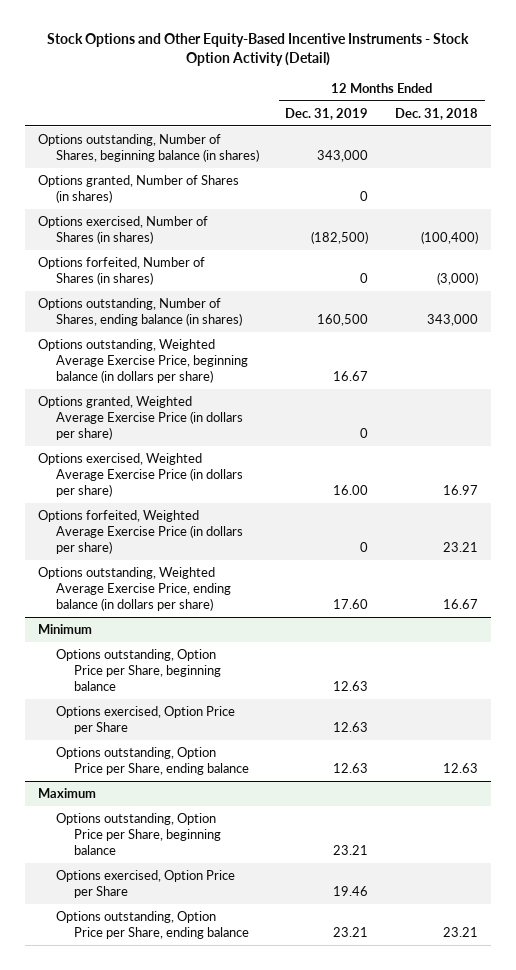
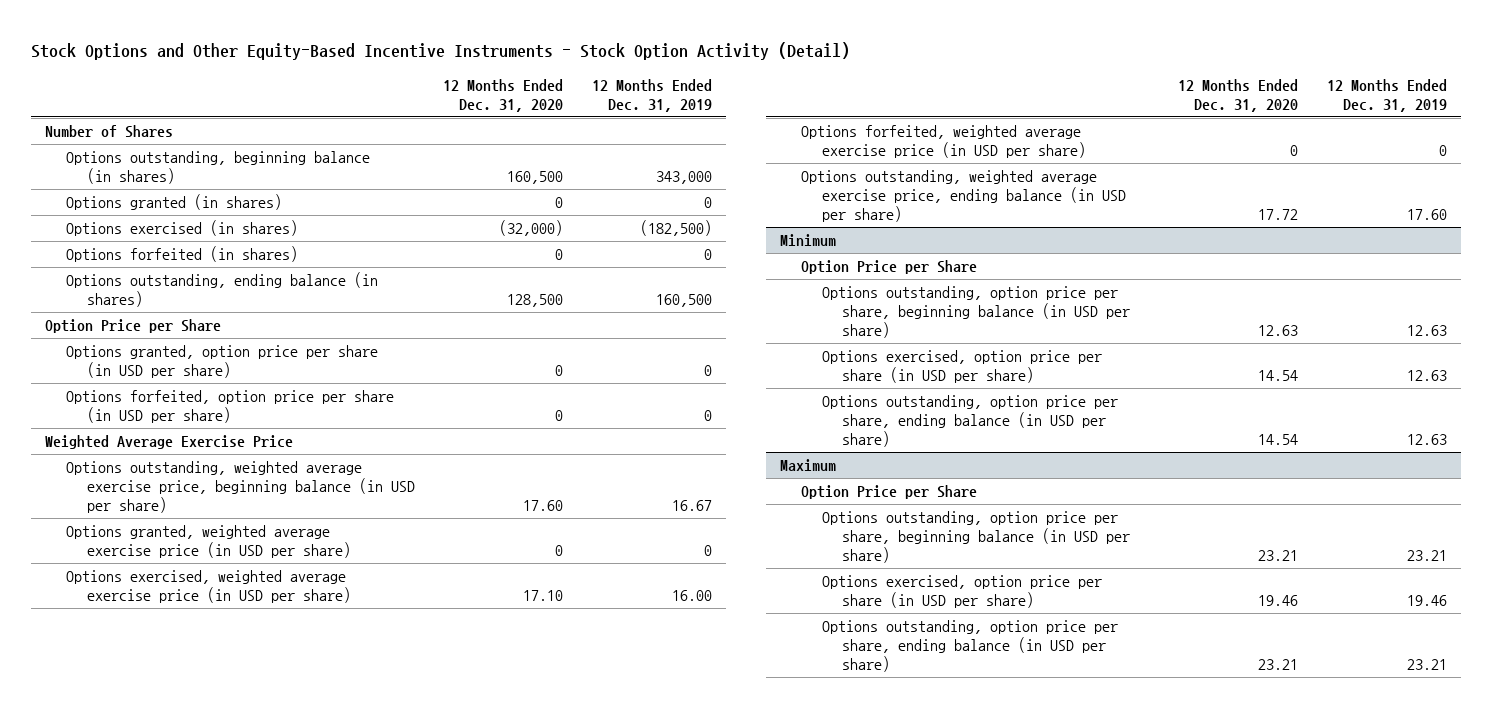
[394,107,478,120] Dec. 31, 2018 -> none
none -> [443,78,564,112] 12 Months Ended Dec. 31, 2020
none -> [45,124,174,138] Number of Shares
[38,134,259,162] Options outstanding, Number of Shares, beginning balance (in shares) -> [66,150,371,185] Options outstanding, beginning balance (in shares)
[38,175,240,203] Options granted, Number of Shares (in shares) -> [66,193,283,210] Options granted (in shares)
[38,216,209,244] Options exercised, Number of Shares (in shares) -> [66,219,299,236] Options exercised (in shares)
[38,257,206,285] Options forfeited, Number of Shares (in shares) -> [66,245,299,262] Options forfeited (in shares)
[38,298,242,326] Options outstanding, Number of Shares, ending balance (in shares) -> [66,271,379,308] Options outstanding, ending balance (in shares)
none -> [45,318,222,333] Option Price per Share
none -> [66,344,379,379] Options granted, option price per share (in USD per share)
none -> [66,389,395,424] Options forfeited, option price per share (in USD per share)
none -> [45,434,294,449] Weighted Average Exercise Price
[38,339,248,383] Options outstanding, Weighted Average Exercise Price, beginning balance (in dollars per share) -> [66,460,415,514] Options outstanding, weighted average exercise price, beginning balance (in USD per share)
[38,396,243,440] Options granted, Weighted Average Exercise Price (in dollars per share) -> [66,524,351,559] Options granted, weighted average exercise price (in USD per share)
[38,453,243,497] Options exercised, Weighted Average Exercise Price (in dollars per share) -> [66,569,351,604] Options exercised, weighted average exercise price (in USD per share)
[38,510,243,554] Options forfeited, Weighted Average Exercise Price (in dollars per share) -> [800,124,1086,159] Options forfeited, weighted average exercise price (in USD per share)
[38,567,231,611] Options outstanding, Weighted Average Exercise Price, ending balance (in dollars per share) -> [800,169,1126,223] Options outstanding, weighted average exercise price, ending balance (in USD per share)
none -> [800,259,977,274] Option Price per Share
[55,649,221,691] Options outstanding, Option Price per Share, beginning balance -> [821,285,1131,339] Options outstanding, option price per share, beginning balance (in USD per share)
[55,706,235,734] Options exercised, Option Price per Share -> [821,349,1102,384] Options exercised, option price per share (in USD per share)
[55,747,249,775] Options outstanding, Option Price per Share, ending balance -> [821,394,1118,448] Options outstanding, option price per share, ending balance (in USD per share)
none -> [800,484,977,499] Option Price per Share
[55,813,221,855] Options outstanding, Option Price per Share, beginning balance -> [821,510,1131,564] Options outstanding, option price per share, beginning balance (in USD per share)
[55,870,235,898] Options exercised, Option Price per Share -> [821,574,1102,609] Options exercised, option price per share (in USD per share)
[55,911,249,939] Options outstanding, Option Price per Share, ending balance -> [821,619,1118,673] Options outstanding, option price per share, ending balance (in USD per share)

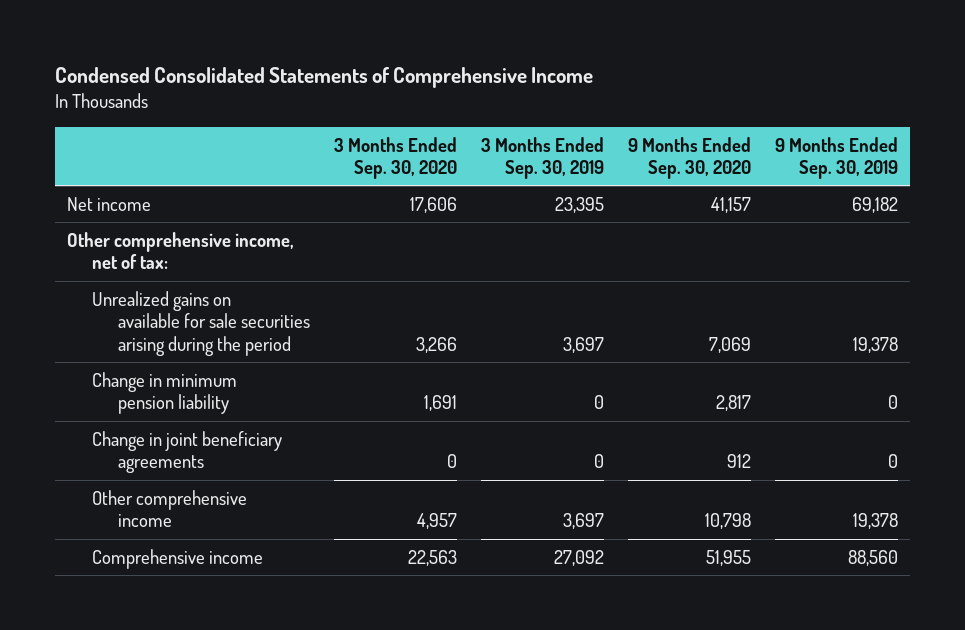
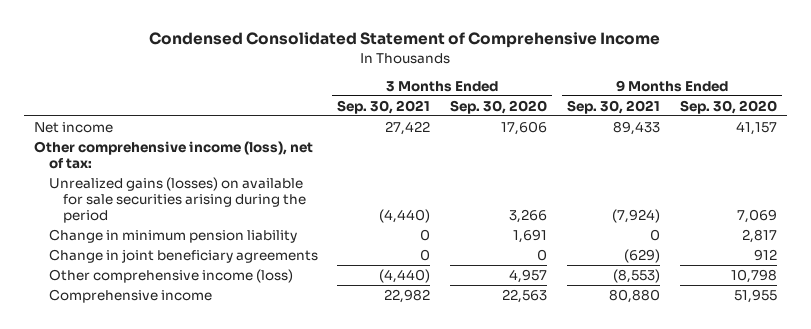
[54,67,593,89] Condensed Consolidated Statements of Comprehensive Income -> [149,32,661,49] Condensed Consolidated Statement of Comprehensive Income
[480,136,604,179] 3 Months Ended Sep. 30, 2019 -> none
[774,136,898,179] 9 Months Ended Sep. 30, 2019 -> none
none -> [337,99,431,114] Sep. 30, 2021
none -> [567,99,661,114] Sep. 30, 2021
[66,231,294,270] Other comprehensive income, net of tax: -> [33,140,313,169] Other comprehensive income (loss), net of tax:
[92,290,311,356] Unrealized gains on available for sale securities arising during the period -> [48,176,307,223] Unrealized gains (losses) on available for sale securities arising during the period
[92,489,248,528] Other comprehensive income -> [48,268,293,283] Other comprehensive income (loss)

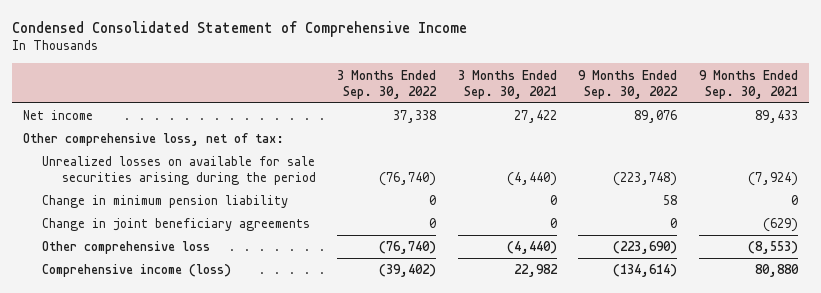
[450,99,548,114] Sep. 30, 2020 -> none
[680,99,778,114] Sep. 30, 2020 -> none
none -> [337,69,438,99] 3 Months Ended Sep. 30, 2022
none -> [578,69,679,99] 9 Months Ended Sep. 30, 2022
[33,140,313,169] Other comprehensive income (loss), net of tax: -> [22,133,284,147] Other comprehensive loss, net of tax:
[48,176,307,223] Unrealized gains (losses) on available for sale securities arising during the period -> [42,156,316,186] Unrealized losses on available for sale securities arising during the period
[48,268,293,283] Other comprehensive income (loss) -> [42,241,211,255] Other comprehensive loss
[48,288,212,303] Comprehensive income -> [42,264,232,278] Comprehensive income (loss)

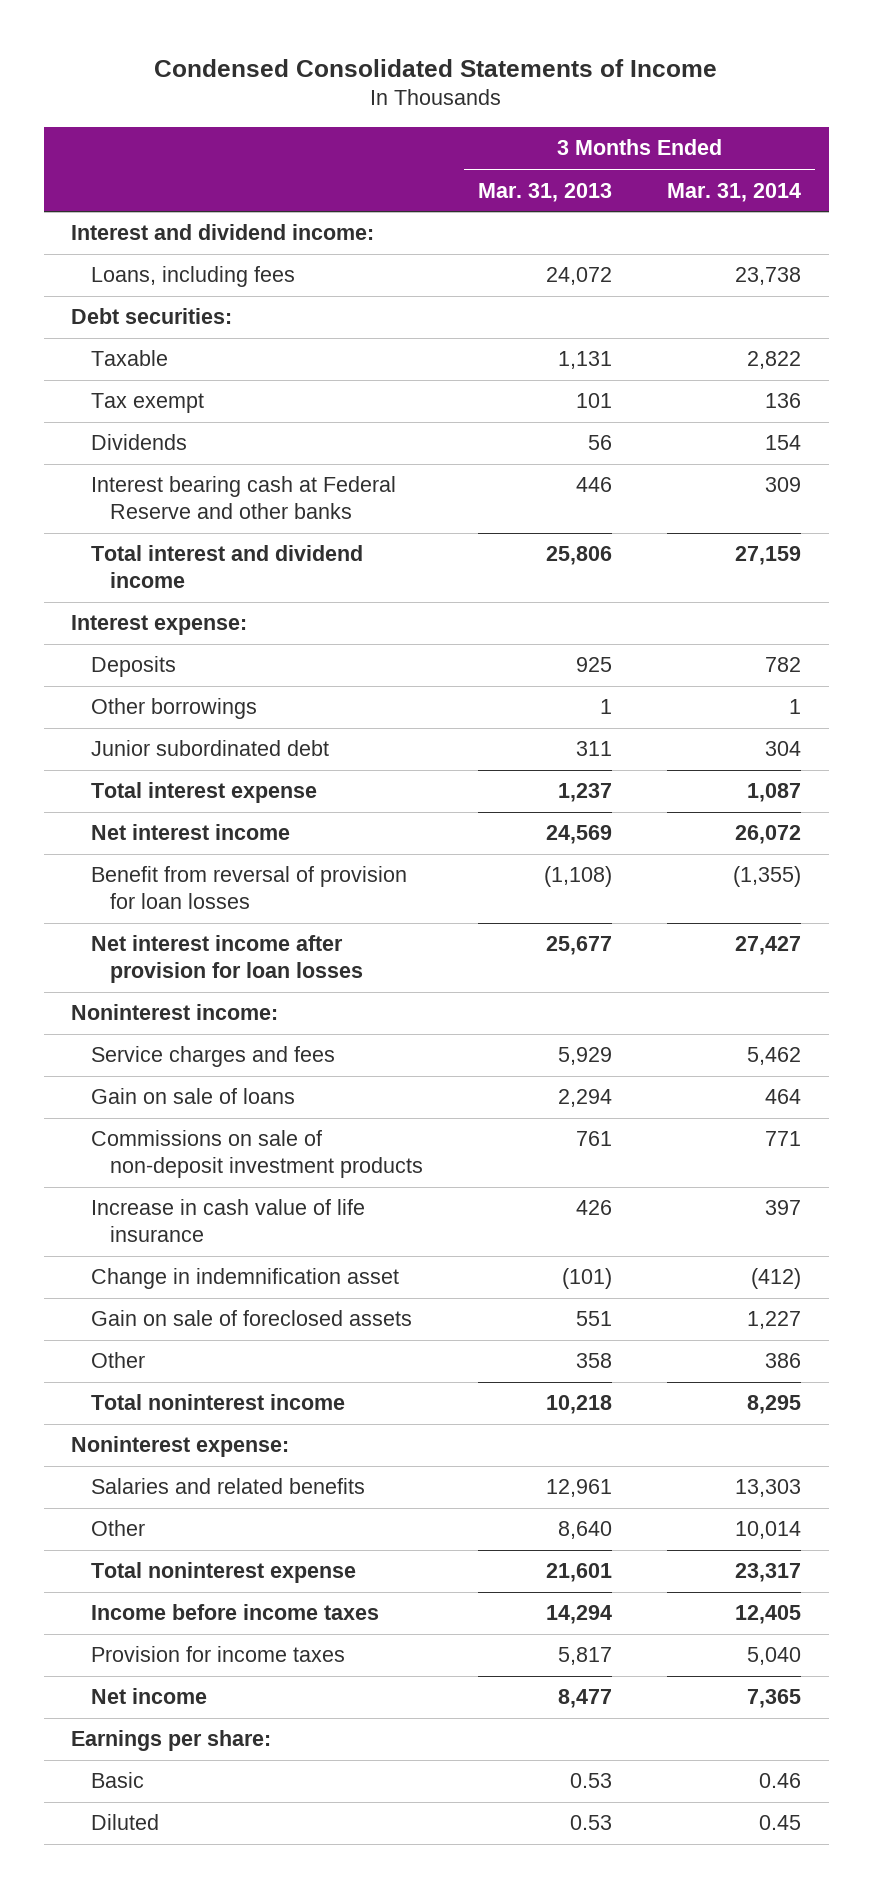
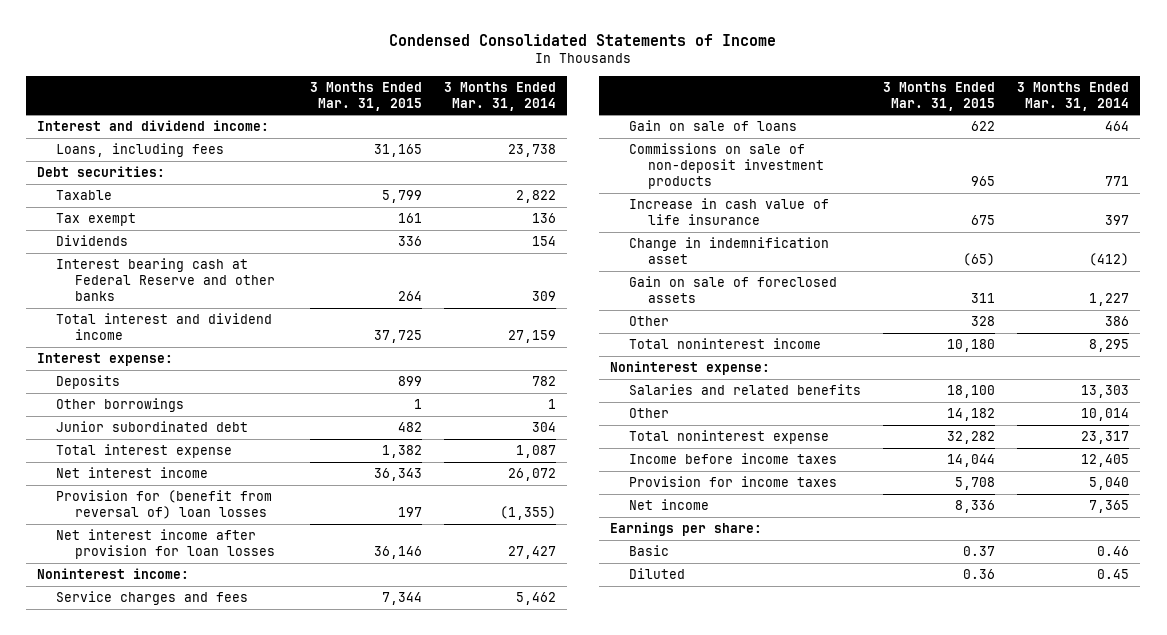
[477,182,612,202] Mar. 31, 2013 -> none
none -> [310,81,423,111] 3 Months Ended Mar. 31, 2015
[90,866,407,909] Benefit from reversal of provision for loan losses -> [56,489,273,520] Provision for (benefit from reversal of) loan losses

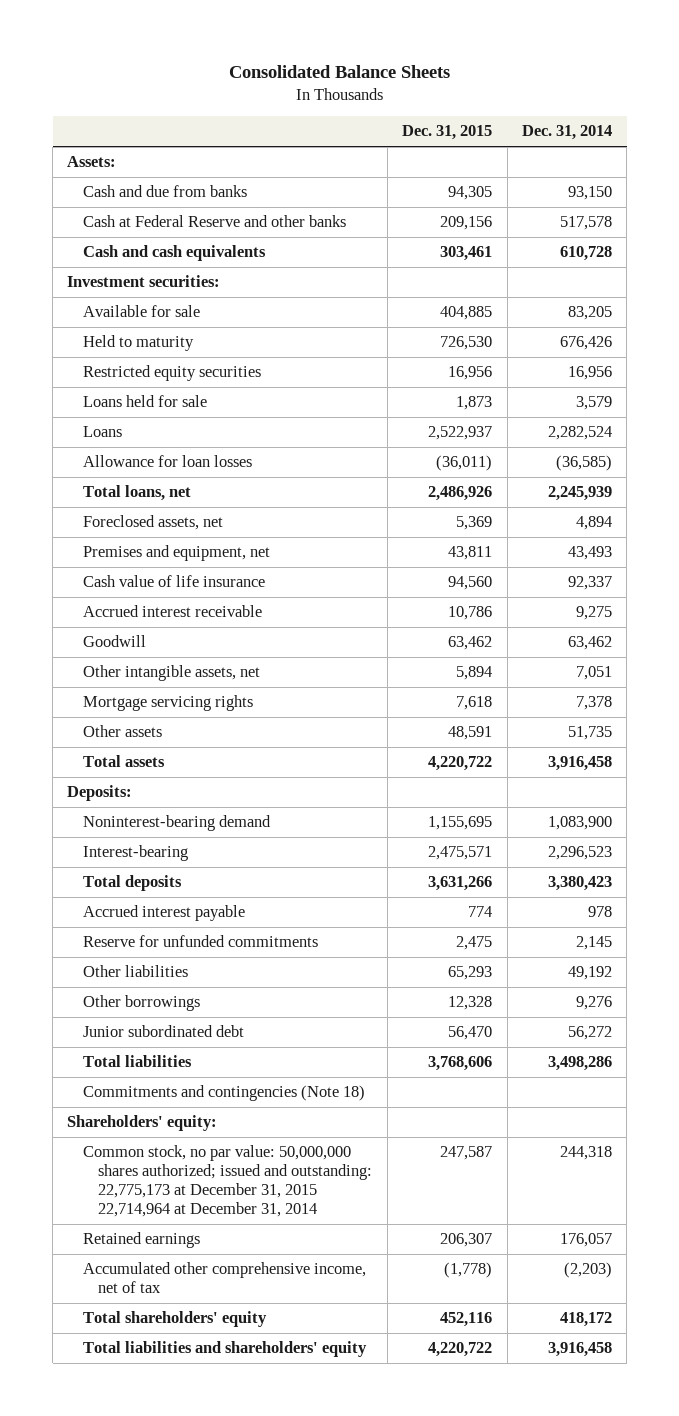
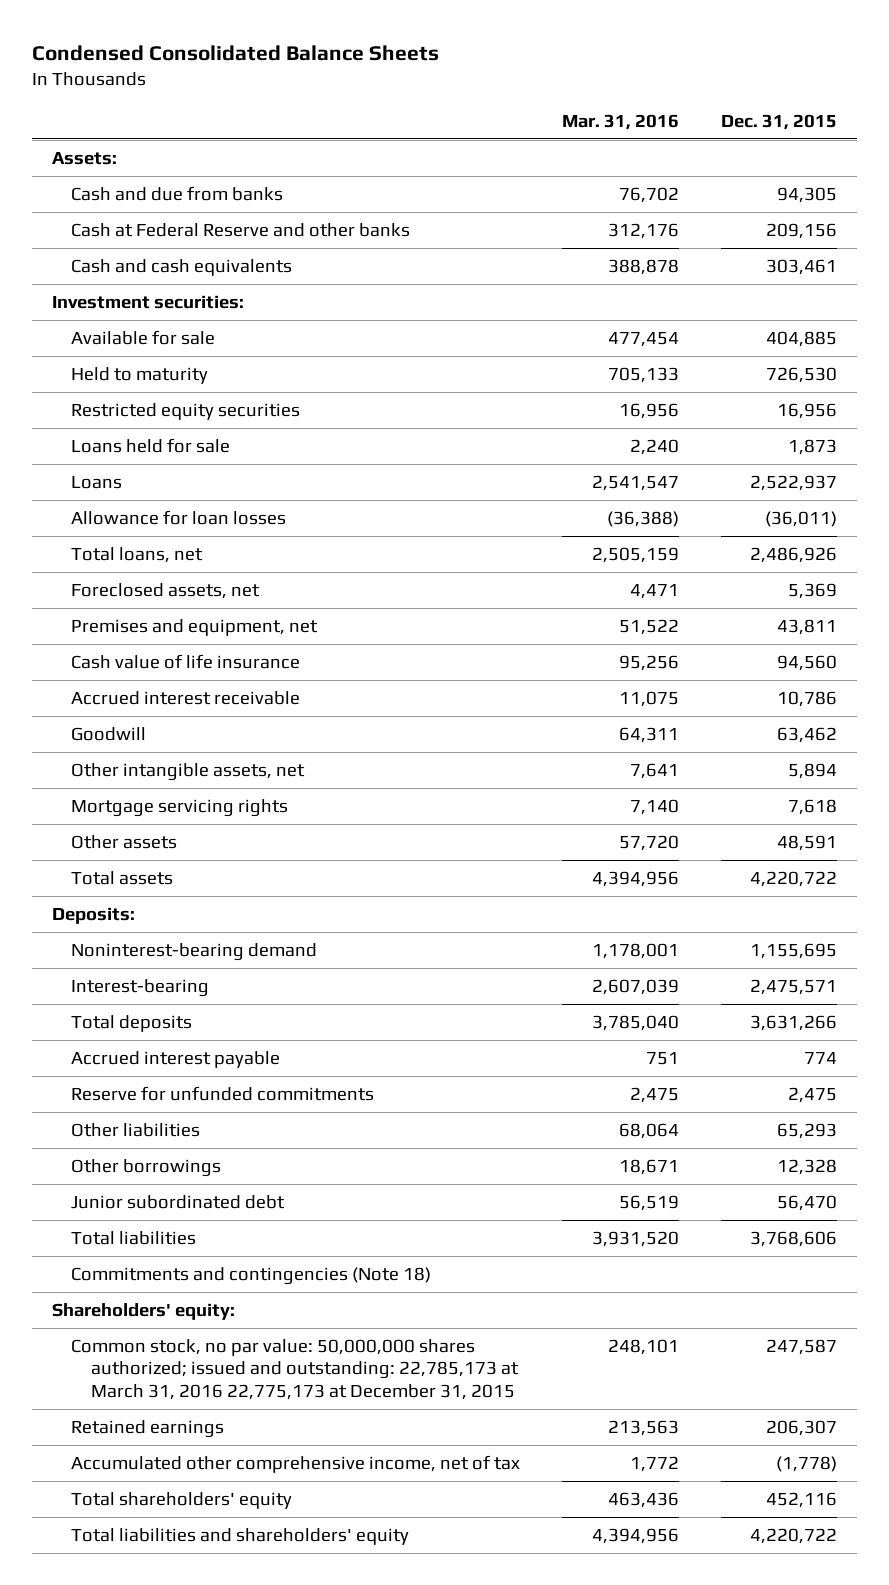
[228,64,450,78] Consolidated Balance Sheets -> [31,44,439,61] Condensed Consolidated Balance Sheets
[521,125,612,141] Dec. 31, 2014 -> none
none -> [561,113,679,130] Mar. 31, 2016
[82,1145,373,1218] Common stock, no par value: 50,000,000 shares authorized; issued and outstanding: 22,775,173 at December 31, 2015 22,714,964 at December 31, 2014 -> [71,1338,519,1400] Common stock, no par value: 50,000,000 shares authorized; issued and outstanding: 22,785,173 at March 31, 2016 22,775,173 at December 31, 2015

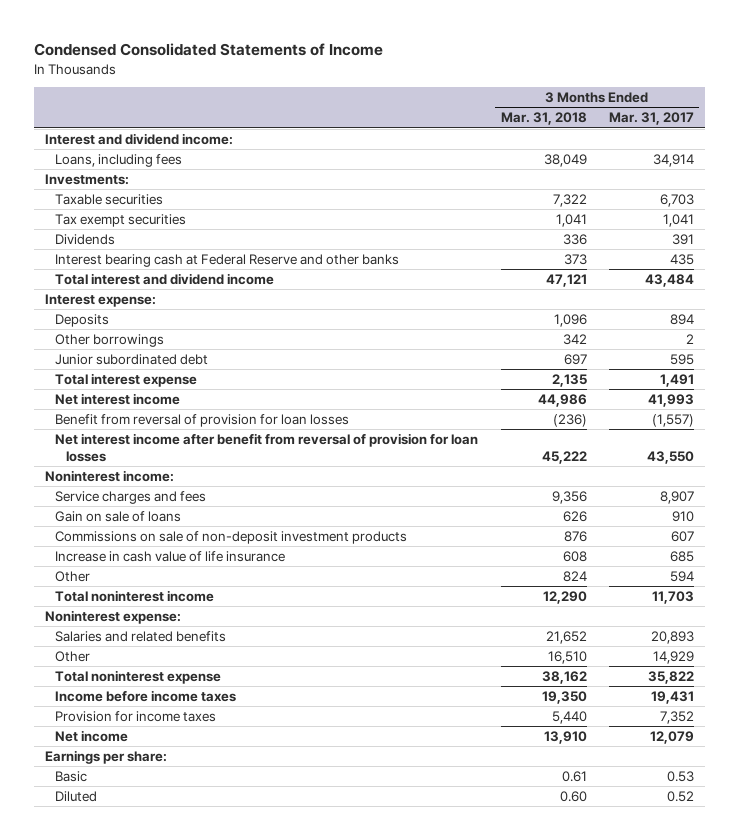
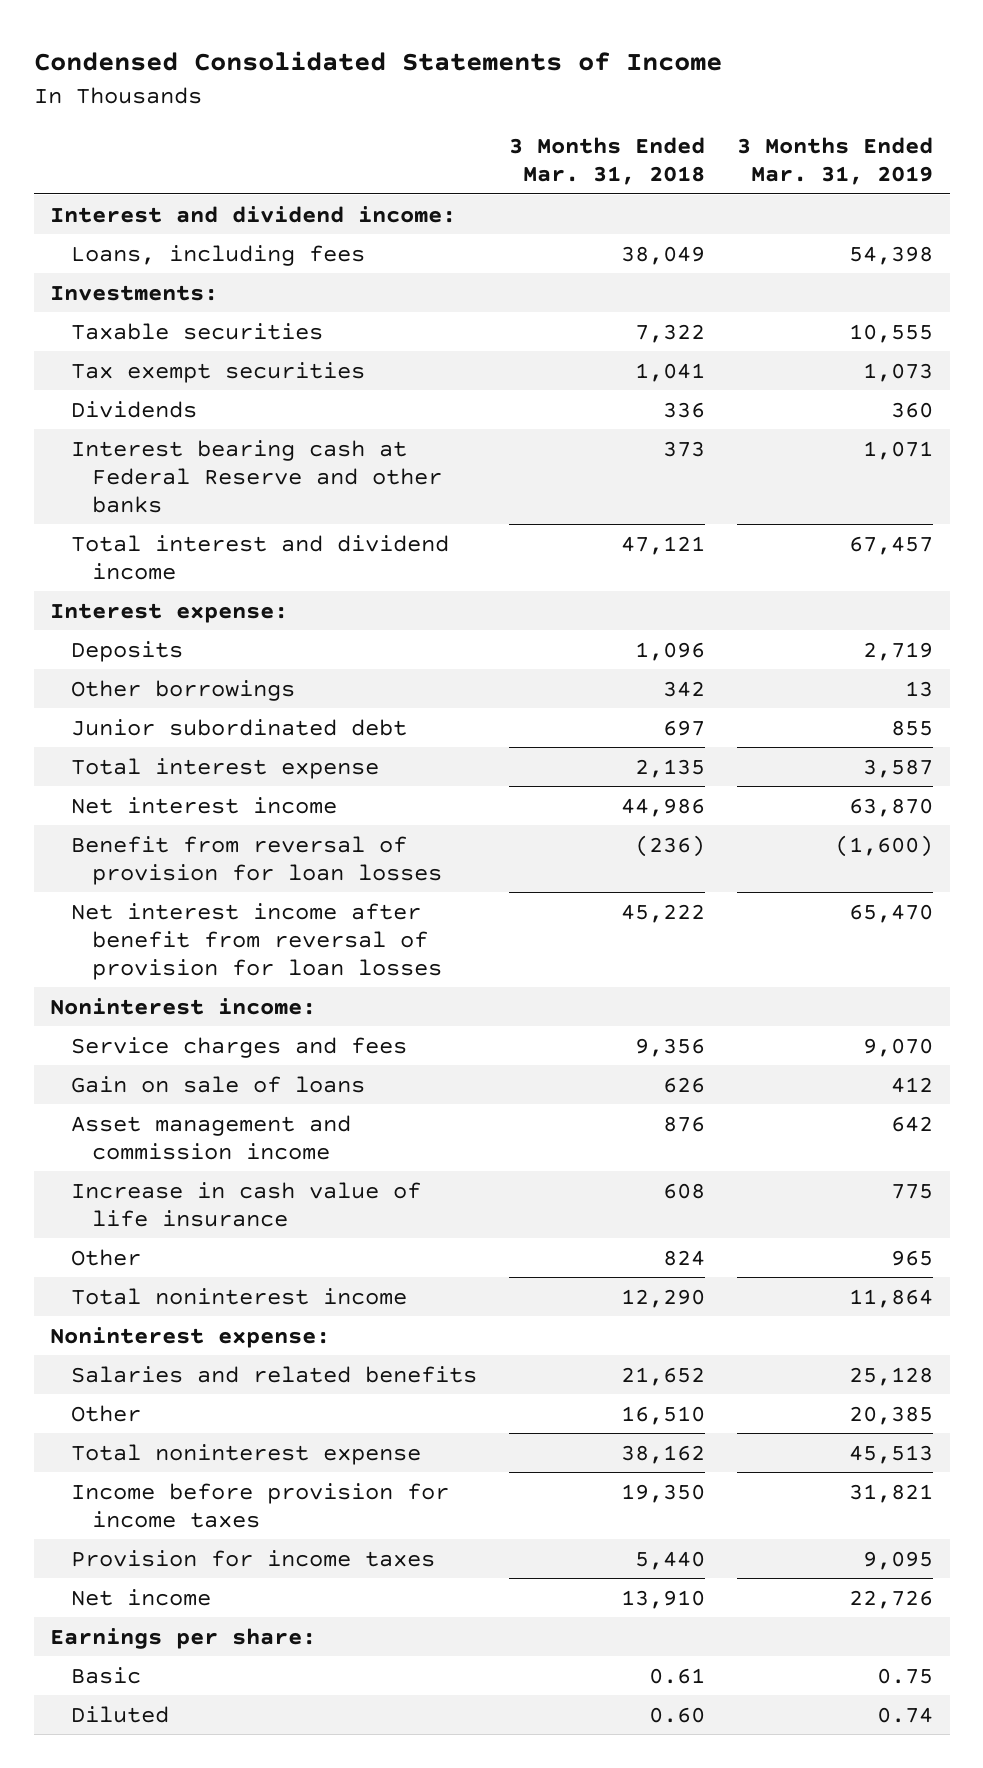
[608,112,694,126] Mar. 31, 2017 -> none
none -> [737,137,934,186] 3 Months Ended Mar. 31, 2019
[55,530,408,544] Commissions on sale of non-deposit investment products -> [70,1114,351,1160] Asset management and commission income
[55,689,237,702] Income before income taxes -> [70,1482,449,1528] Income before provision for income taxes

